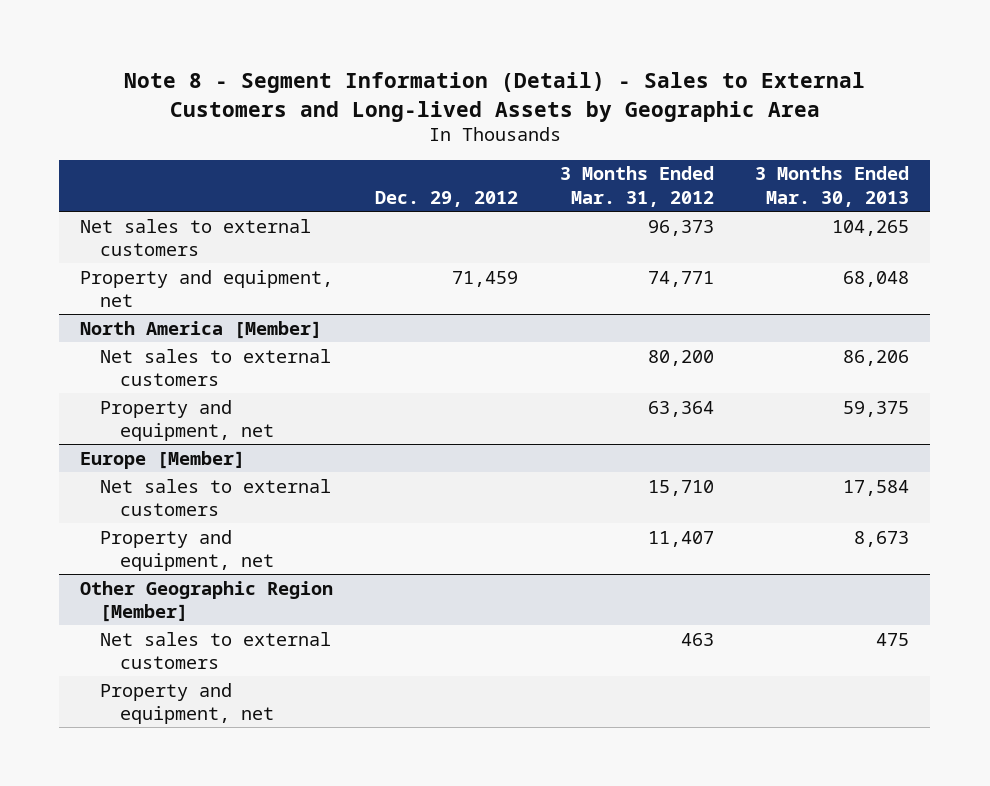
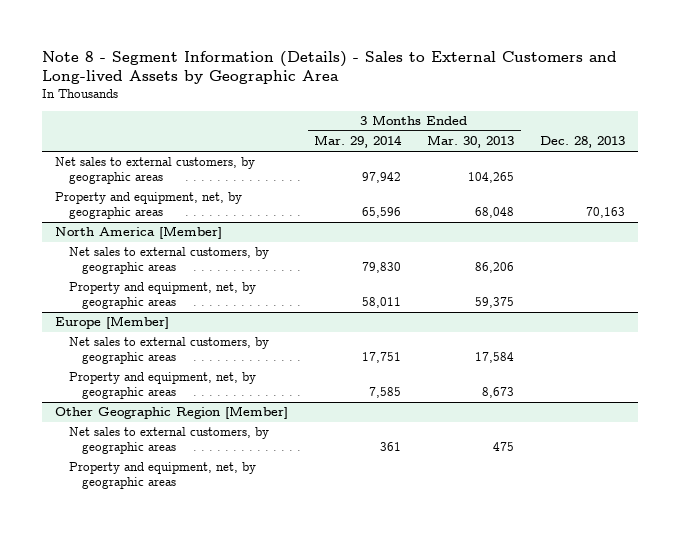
[123,72,865,122] Note 8 - Segment Information (Detail) - Sales to External Customers and Long-lived Assets by Geographic Area -> [41,50,617,85] Note 8 - Segment Information (Details) - Sales to External Customers and Long-lived Assets by Geographic Area
[374,190,518,207] Dec. 29, 2012 -> none
[559,166,714,207] 3 Months Ended Mar. 31, 2012 -> none
none -> [314,135,403,149] Mar. 29, 2014
none -> [540,136,626,149] Dec. 28, 2013
[80,218,312,256] Net sales to external customers -> [55,157,256,185] Net sales to external customers, by geographic areas
[80,269,334,307] Property and equipment, net -> [55,192,243,220] Property and equipment, net, by geographic areas
[100,348,332,386] Net sales to external customers -> [68,247,269,275] Net sales to external customers, by geographic areas
[100,399,275,441] Property and equipment, net -> [68,282,256,310] Property and equipment, net, by geographic areas
[100,478,332,516] Net sales to external customers -> [68,337,269,365] Net sales to external customers, by geographic areas
[100,529,275,571] Property and equipment, net -> [68,372,256,400] Property and equipment, net, by geographic areas
[100,631,332,669] Net sales to external customers -> [68,427,269,455] Net sales to external customers, by geographic areas
[100,682,275,724] Property and equipment, net -> [68,462,256,490] Property and equipment, net, by geographic areas

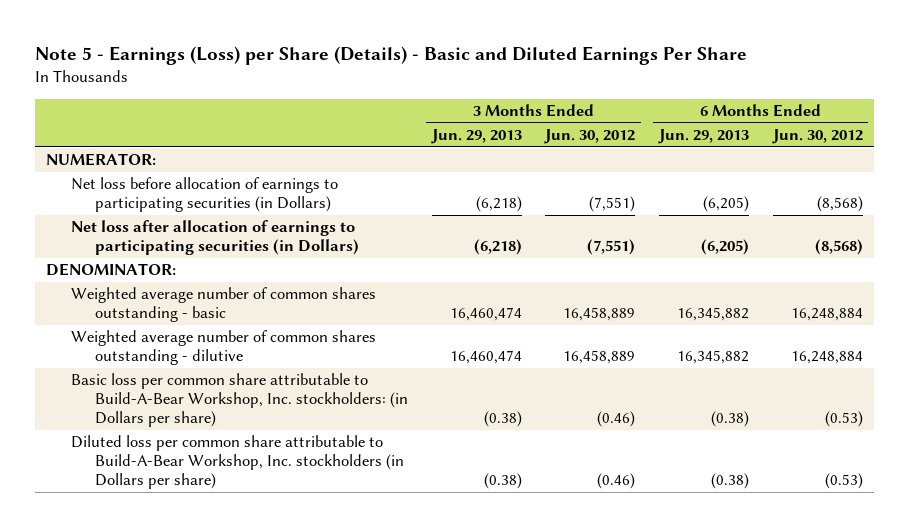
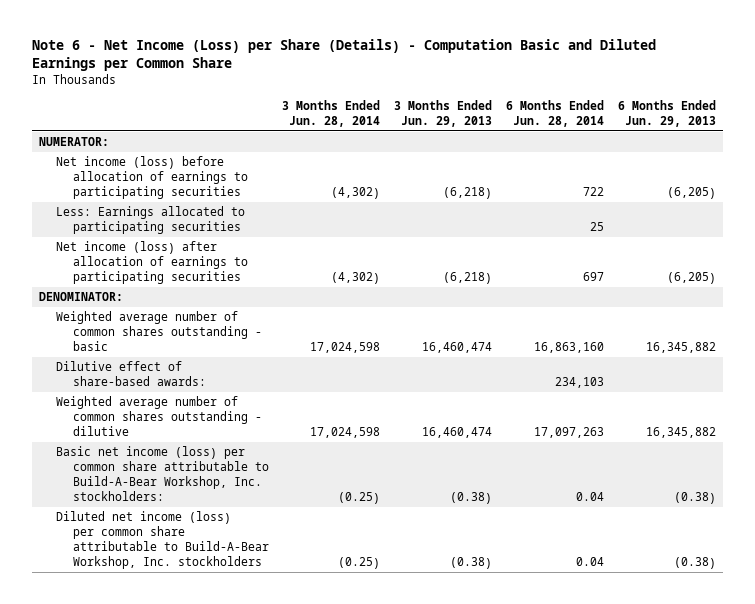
[34,46,747,66] Note 5 - Earnings (Loss) per Share (Details) - Basic and Diluted Earnings Per Share -> [32,39,657,72] Note 6 - Net Income (Loss) per Share (Details) - Computation Basic and Diluted Earnings per Common Share
[544,129,636,145] Jun. 30, 2012 -> none
[771,129,863,145] Jun. 30, 2012 -> none
none -> [282,99,381,127] 3 Months Ended Jun. 28, 2014
none -> [506,99,605,127] 6 Months Ended Jun. 28, 2014
[70,177,338,213] Net loss before allocation of earnings to participating securities (in Dollars) -> [55,156,248,200] Net income (loss) before allocation of earnings to participating securities
none -> [55,206,245,235] Less: Earnings allocated to participating securities
[70,220,360,256] Net loss after allocation of earnings to participating securities (in Dollars) -> [55,241,248,285] Net income (loss) after allocation of earnings to participating securities
none -> [55,361,206,387] Dilutive effect of share-based awards:
[70,373,409,428] Basic loss per common share attributable to Build-A-Bear Workshop, Inc. stockholders: (in Dollars per share) -> [55,446,269,502] Basic net income (loss) per common share attributable to Build-A-Bear Workshop, Inc. stockholders:
[70,435,405,490] Diluted loss per common share attributable to Build-A-Bear Workshop, Inc. stockholders (in Dollars per share) -> [55,511,269,570] Diluted net income (loss) per common share attributable to Build-A-Bear Workshop, Inc. stockholders

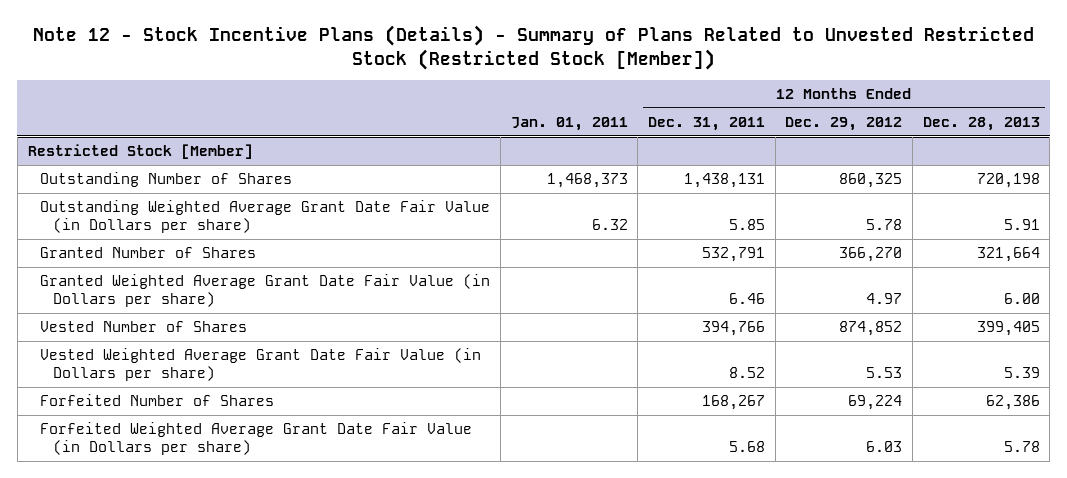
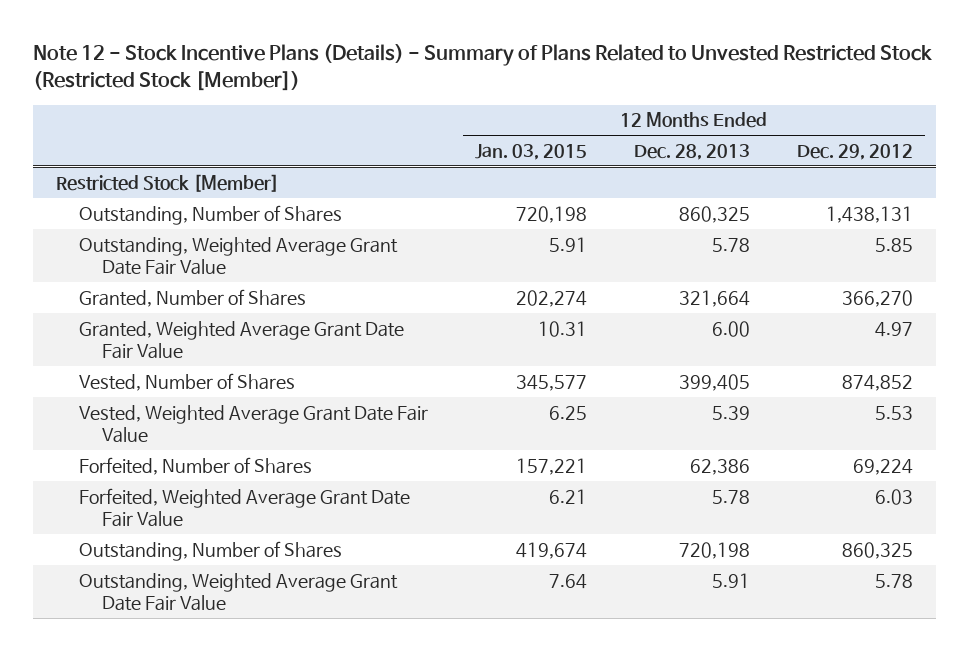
[510,116,628,131] Jan. 01, 2011 -> none
[647,116,765,131] Dec. 31, 2011 -> none
none -> [475,143,588,160] Jan. 03, 2015
[40,172,293,188] Outstanding Number of Shares -> [79,204,343,225] Outstanding, Number of Shares
[839,173,903,189] 860,325 -> [825,205,913,223] 1,438,131
[976,173,1040,189] 720,198 -> [678,205,750,223] 860,325
[40,200,491,234] Outstanding Weighted Average Grant Date Fair Value (in Dollars per share) -> [79,236,399,276] Outstanding, Weighted Average Grant Date Fair Value
[866,219,903,231] 5.78 -> [874,237,913,252] 5.85
[1003,219,1040,231] 5.91 -> [711,237,750,252] 5.78
[40,247,257,259] Granted Number of Shares -> [79,288,307,307] Granted, Number of Shares
[40,274,491,308] Granted Weighted Average Grant Date Fair Value (in Dollars per share) -> [79,320,405,360] Granted, Weighted Average Grant Date Fair Value
[40,321,248,333] Vested Number of Shares -> [79,372,296,391] Vested, Number of Shares
[40,348,482,382] Vested Weighted Average Grant Date Fair Value (in Dollars per share) -> [79,404,429,444] Vested, Weighted Average Grant Date Fair Value
[40,394,275,407] Forfeited Number of Shares -> [79,456,313,475] Forfeited, Number of Shares
[40,422,473,456] Forfeited Weighted Average Grant Date Fair Value (in Dollars per share) -> [79,487,411,528] Forfeited, Weighted Average Grant Date Fair Value
none -> [79,540,343,561] Outstanding, Number of Shares
none -> [79,572,399,612] Outstanding, Weighted Average Grant Date Fair Value

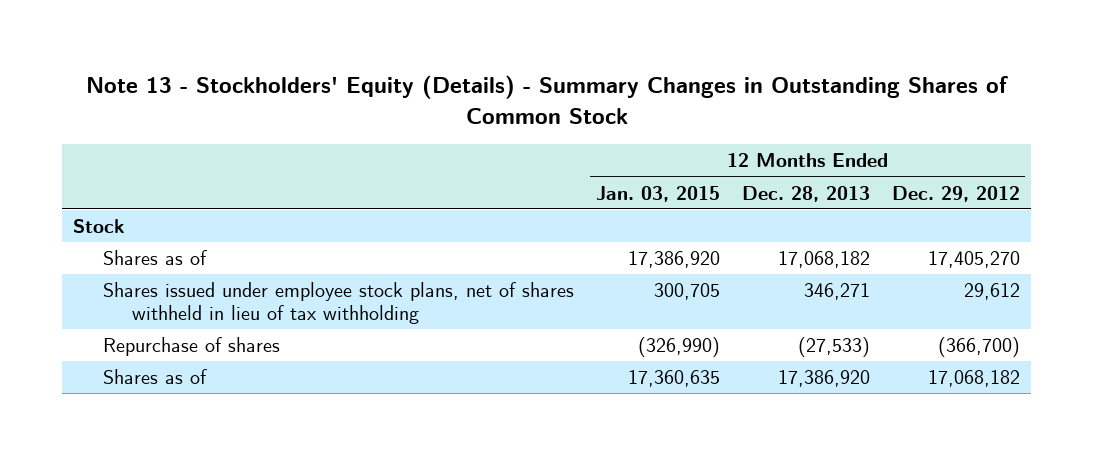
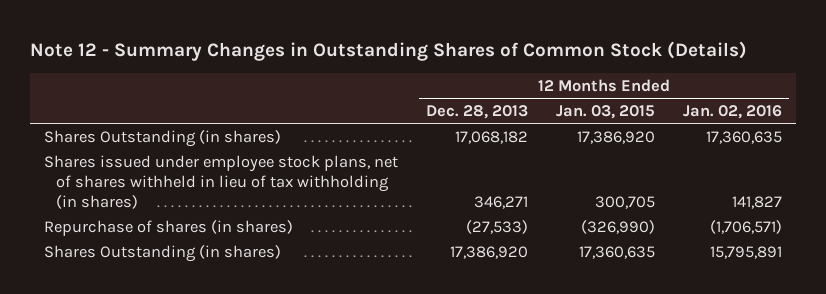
[85,75,1008,125] Note 13 - Stockholders' Equity (Details) - Summary Changes in Outstanding Shares of Common Stock -> [30,41,748,62] Note 12 - Summary Changes in Outstanding Shares of Common Stock (Details)
[891,185,1020,202] Dec. 29, 2012 -> none
none -> [682,105,782,120] Jan. 02, 2016
[73,219,126,234] Stock -> none
[102,250,207,266] Shares as of -> [44,129,282,147] Shares Outstanding (in shares)
[102,282,574,325] Shares issued under employee stock plans, net of shares withheld in lieu of tax withholding -> [44,154,399,210] Shares issued under employee stock plans, net of shares withheld in lieu of tax withholding (in shares)
[102,337,280,357] Repurchase of shares -> [44,219,294,236] Repurchase of shares (in shares)
[102,369,207,385] Shares as of -> [44,244,282,262] Shares Outstanding (in shares)

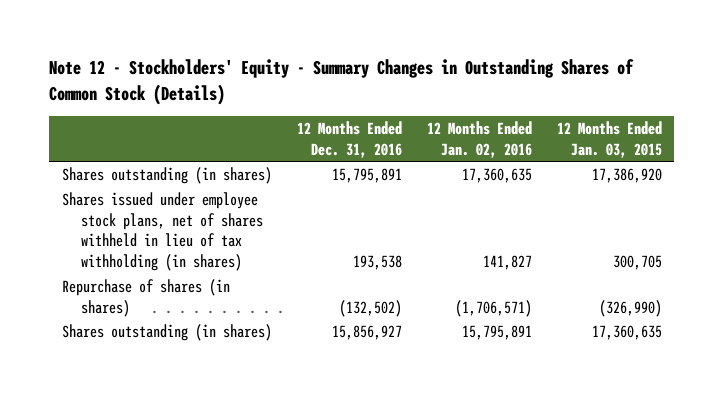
[30,41,748,62] Note 12 - Summary Changes in Outstanding Shares of Common Stock (Details) -> [49,59,635,105] Note 12 - Stockholders' Equity - Summary Changes in Outstanding Shares of Common Stock (Details)
[426,105,529,120] Dec. 28, 2013 -> none
none -> [296,120,402,158] 12 Months Ended Dec. 31, 2016
[44,129,282,147] Shares Outstanding (in shares) -> [61,167,272,185] Shares outstanding (in shares)
[44,244,282,262] Shares Outstanding (in shares) -> [61,324,272,342] Shares outstanding (in shares)

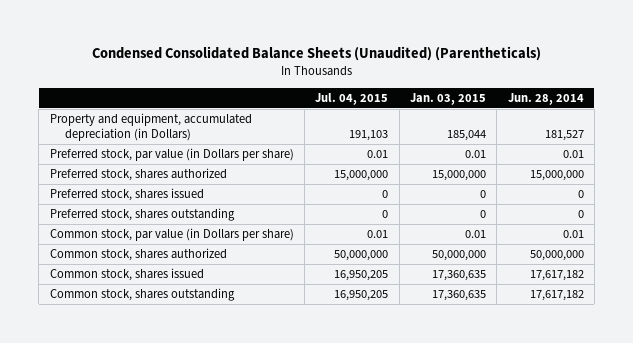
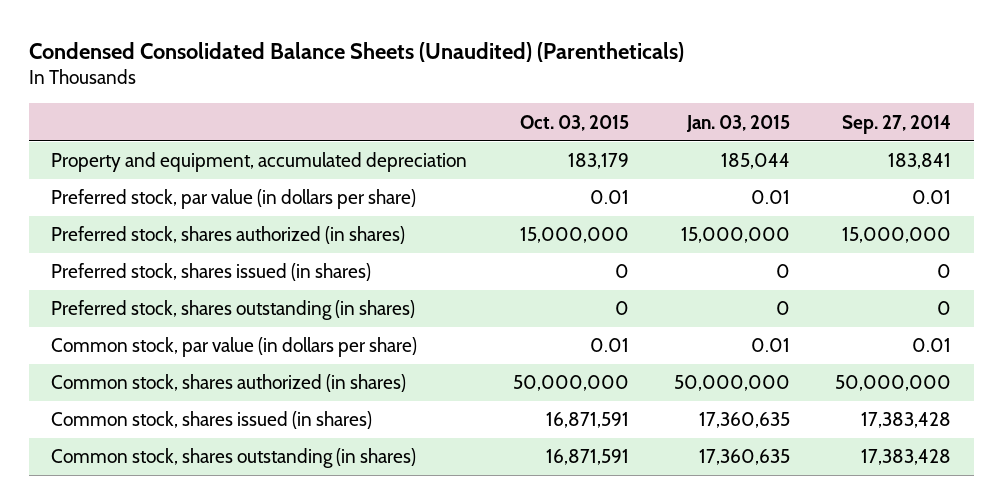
[315,92,389,105] Jul. 04, 2015 -> none
[507,92,584,105] Jun. 28, 2014 -> none
none -> [519,114,629,131] Oct. 03, 2015
none -> [841,114,951,134] Sep. 27, 2014
[49,113,252,142] Property and equipment, accumulated depreciation (in Dollars) -> [51,152,468,173] Property and equipment, accumulated depreciation
[49,148,294,162] Preferred stock, par value (in Dollars per share) -> [51,189,417,210] Preferred stock, par value (in dollars per share)
[49,168,227,182] Preferred stock, shares authorized -> [51,226,406,245] Preferred stock, shares authorized (in shares)
[49,188,204,202] Preferred stock, shares issued -> [51,263,372,282] Preferred stock, shares issued (in shares)
[49,208,235,222] Preferred stock, shares outstanding -> [51,300,416,321] Preferred stock, shares outstanding (in shares)
[49,228,294,242] Common stock, par value (in Dollars per share) -> [51,337,418,358] Common stock, par value (in dollars per share)
[49,248,227,262] Common stock, shares authorized -> [51,374,407,393] Common stock, shares authorized (in shares)
[49,268,204,282] Common stock, shares issued -> [51,411,373,430] Common stock, shares issued (in shares)
[49,288,235,302] Common stock, shares outstanding -> [51,448,417,469] Common stock, shares outstanding (in shares)

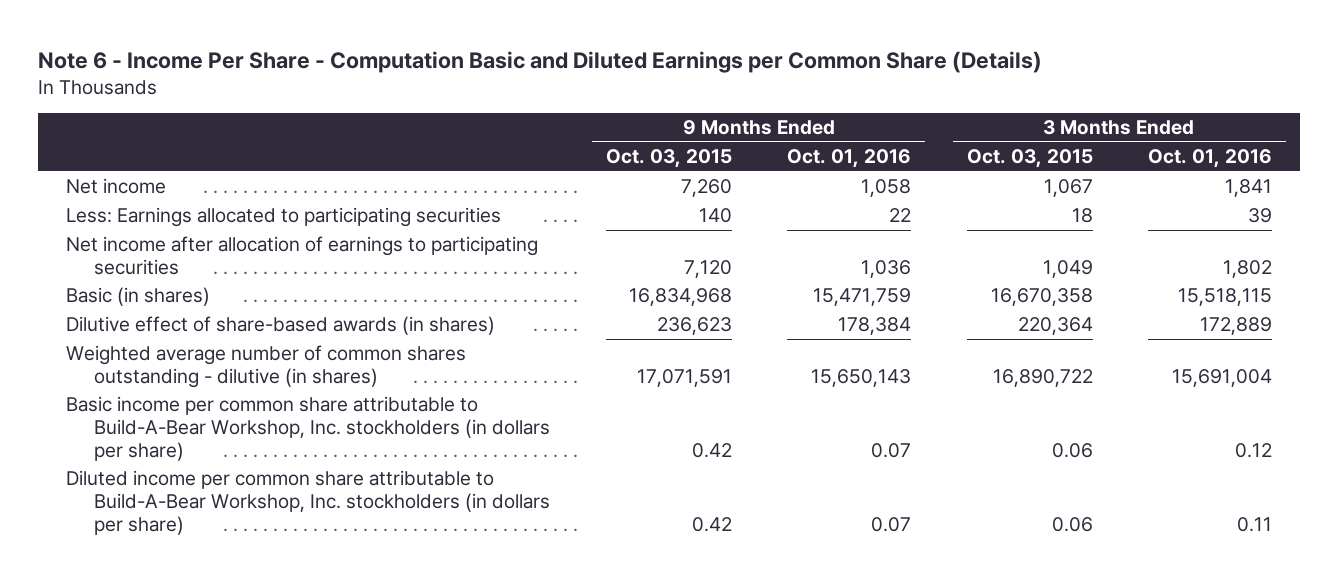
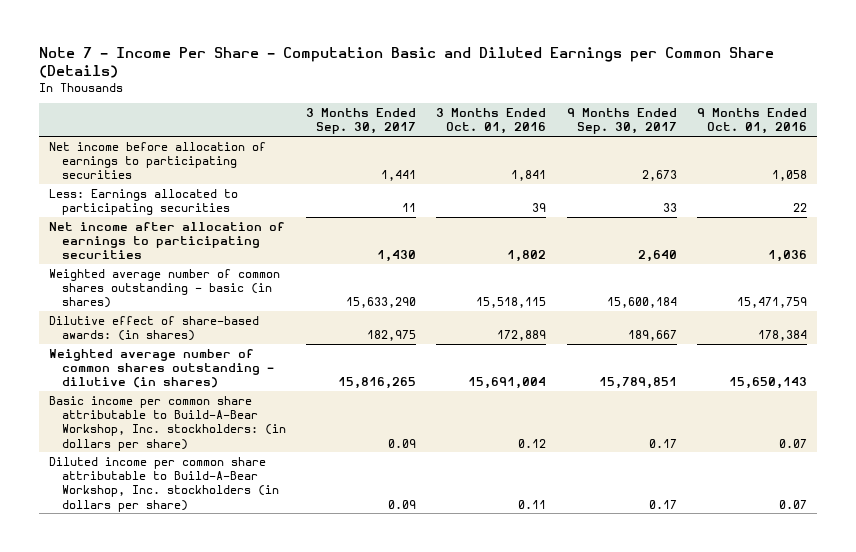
[38,50,1043,73] Note 6 - Income Per Share - Computation Basic and Diluted Earnings per Common Share (Details) -> [39,46,775,78] Note 7 - Income Per Share - Computation Basic and Diluted Earnings per Common Share (Details)
[605,149,732,169] Oct. 03, 2015 -> none
[966,149,1093,169] Oct. 03, 2015 -> none
none -> [306,107,417,135] 3 Months Ended Sep. 30, 2017
none -> [566,107,677,135] 9 Months Ended Sep. 30, 2017
[65,178,166,195] Net income -> [49,141,267,180] Net income before allocation of earnings to participating securities
[65,287,210,307] Basic (in shares) -> [49,268,281,309] Weighted average number of common shares outstanding - basic (in shares)
[65,316,495,336] Dilutive effect of share-based awards (in shares) -> [49,315,260,342] Dilutive effect of share-based awards: (in shares)
[65,396,551,461] Basic income per common share attributable to Build-A-Bear Workshop, Inc. stockholders (in dollars per share) -> [49,395,286,451] Basic income per common share attributable to Build-A-Bear Workshop, Inc. stockholders: (in dollars per share)

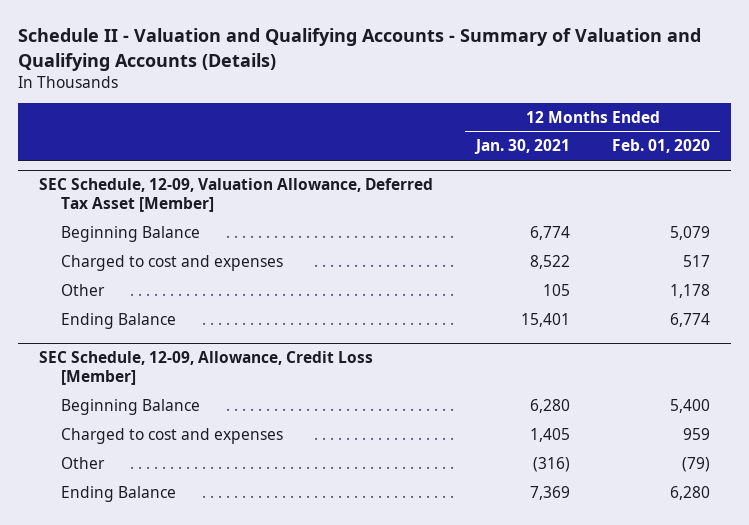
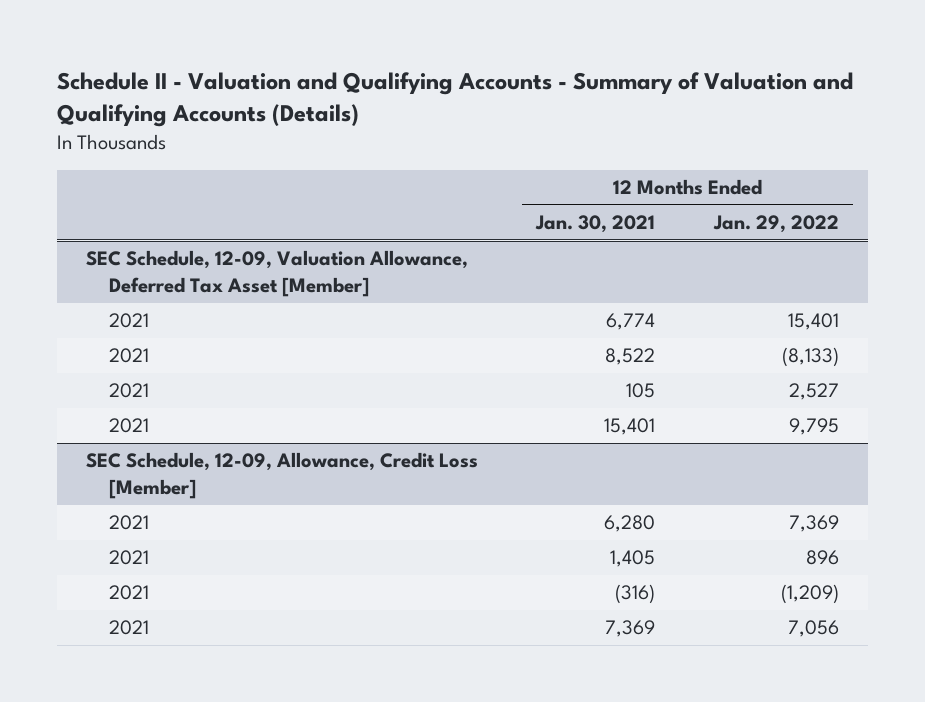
[611,139,710,154] Feb. 01, 2020 -> none
none -> [712,214,839,233] Jan. 29, 2022
[61,225,201,242] Beginning Balance -> [108,313,149,329] 2021
[61,254,284,271] Charged to cost and expenses -> [108,348,149,364] 2021
[61,283,106,296] Other -> [108,383,149,399] 2021
[61,312,177,329] Ending Balance -> [108,418,149,434] 2021
[61,398,201,415] Beginning Balance -> [108,515,149,531] 2021
[61,427,284,444] Charged to cost and expenses -> [108,550,149,566] 2021
[61,456,106,469] Other -> [108,585,149,601] 2021
[61,485,177,502] Ending Balance -> [108,620,149,636] 2021

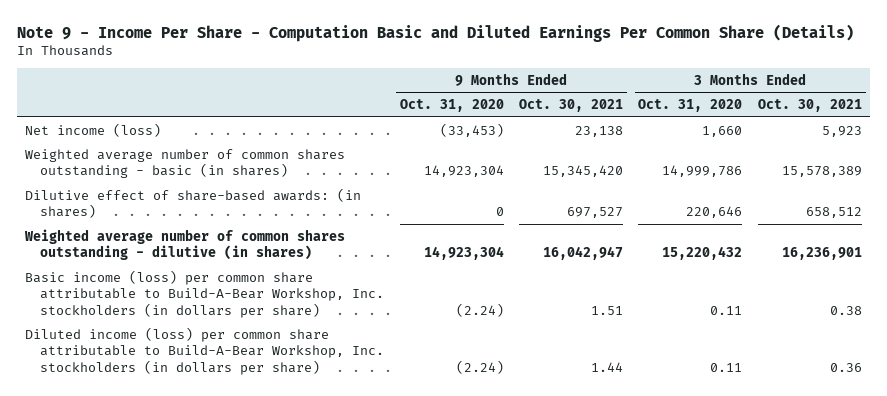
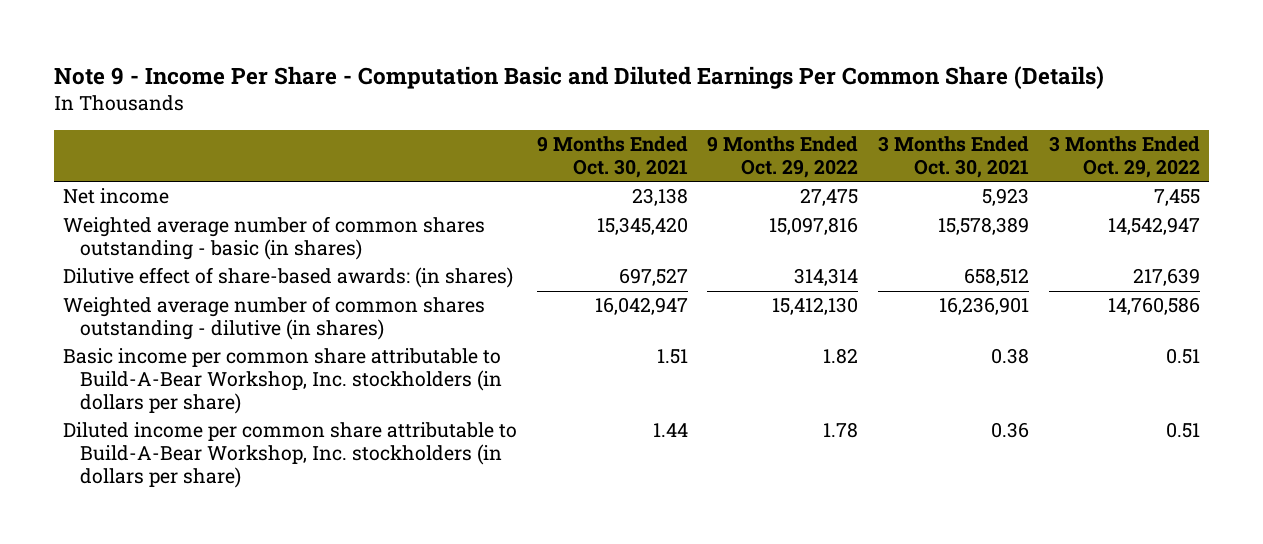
[399,99,504,113] Oct. 31, 2020 -> none
[638,99,743,113] Oct. 31, 2020 -> none
none -> [707,135,859,178] 9 Months Ended Oct. 29, 2022
none -> [1048,135,1200,178] 3 Months Ended Oct. 29, 2022
[25,122,162,137] Net income (loss) -> [63,188,170,205] Net income
[25,269,385,318] Basic income (loss) per common share attributable to Build-A-Bear Workshop, Inc. stockholders (in dollars per share) -> [63,348,503,415] Basic income per common share attributable to Build-A-Bear Workshop, Inc. stockholders (in dollars per share)
[25,326,385,375] Diluted income (loss) per common share attributable to Build-A-Bear Workshop, Inc. stockholders (in dollars per share) -> [63,422,518,489] Diluted income per common share attributable to Build-A-Bear Workshop, Inc. stockholders (in dollars per share)

